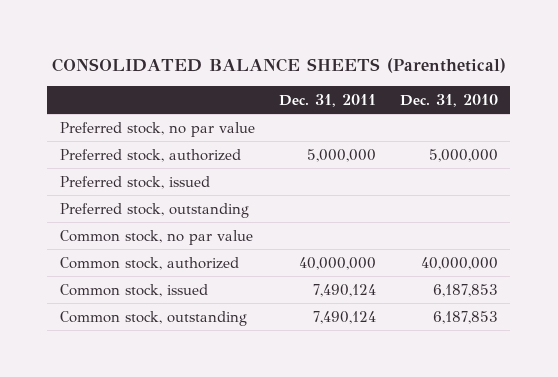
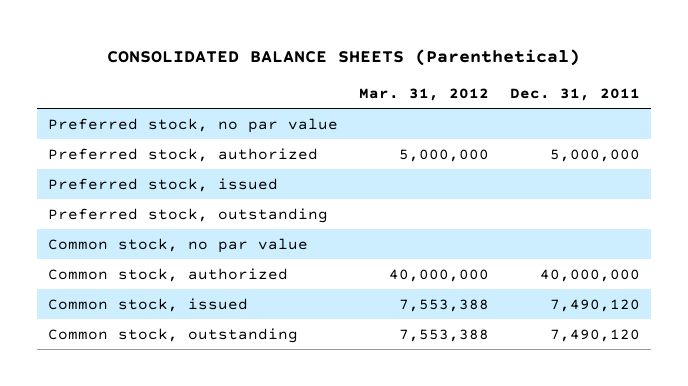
[400,93,499,107] Dec. 31, 2010 -> none
none -> [359,87,490,101] Mar. 31, 2012
[312,283,376,297] 7,490,124 -> [550,298,641,312] 7,490,120
[312,310,376,324] 7,490,124 -> [550,328,641,342] 7,490,120

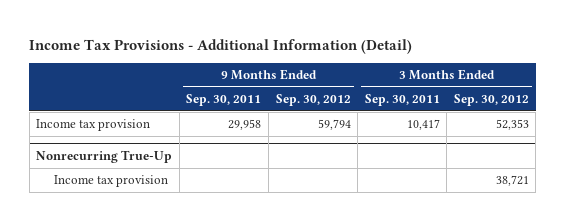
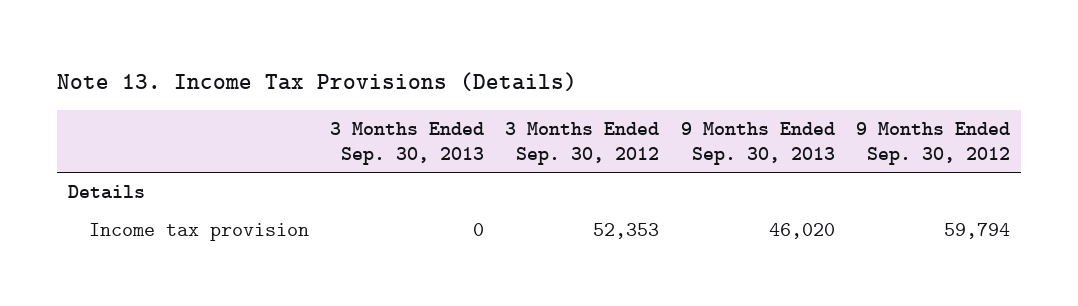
[29,38,413,54] Income Tax Provisions - Additional Information (Detail) -> [56,72,577,92] Note 13. Income Tax Provisions (Details)
[186,94,262,107] Sep. 30, 2011 -> none
[364,94,440,107] Sep. 30, 2011 -> none
none -> [330,122,485,165] 3 Months Ended Sep. 30, 2013
none -> [680,122,835,165] 9 Months Ended Sep. 30, 2013
none -> [67,185,145,200] Details
[36,150,173,164] Nonrecurring True-Up -> none
[54,175,169,188] Income tax provision -> none

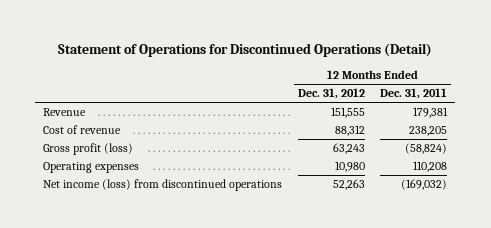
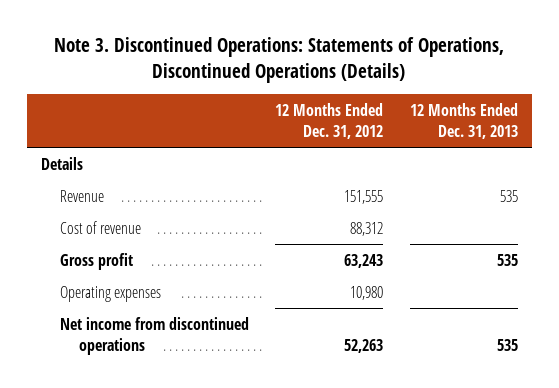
[58,43,433,58] Statement of Operations for Discontinued Operations (Detail) -> [54,37,505,83] Note 3. Discontinued Operations: Statements of Operations, Discontinued Operations (Details)
[380,88,448,100] Dec. 31, 2011 -> none
none -> [410,102,519,139] 12 Months Ended Dec. 31, 2013
none -> [40,156,83,170] Details
[43,143,134,156] Gross profit (loss) -> [59,252,133,270] Gross profit
[43,179,283,192] Net income (loss) from discontinued operations -> [59,316,249,355] Net income from discontinued operations

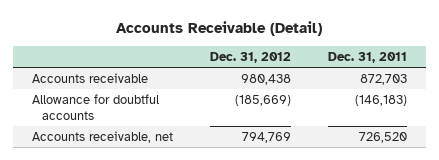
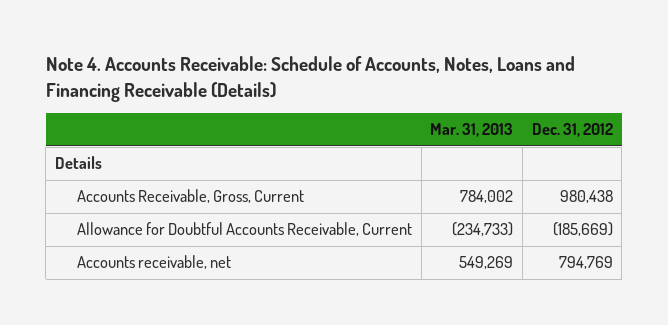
[116,21,323,37] Accounts Receivable (Detail) -> [45,56,575,102] Note 4. Accounts Receivable: Schedule of Accounts, Notes, Loans and Financing Receivable (Details)
[328,52,408,64] Dec. 31, 2011 -> none
none -> [430,123,514,138] Mar. 31, 2013
none -> [55,156,103,170] Details
[31,72,148,83] Accounts receivable -> [77,189,305,204] Accounts Receivable, Gross, Current
[31,93,159,121] Allowance for doubtful accounts -> [77,222,413,237] Allowance for Doubtful Accounts Receivable, Current

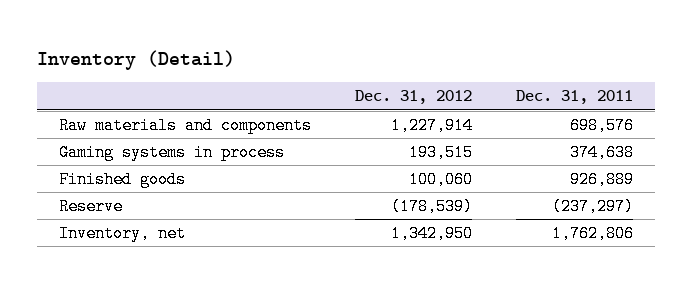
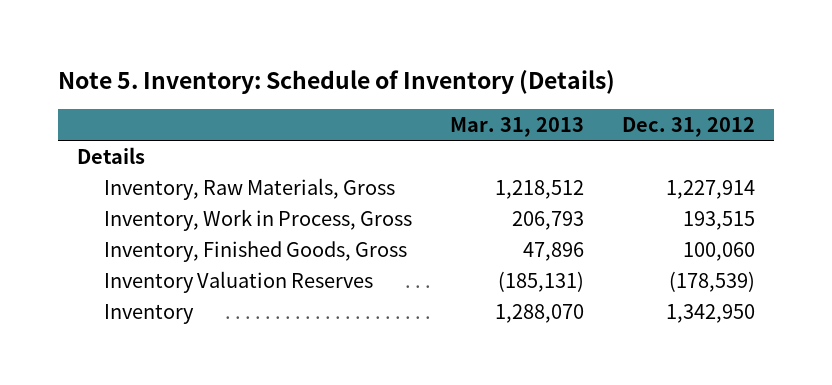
[37,49,236,70] Inventory (Detail) -> [58,70,616,95] Note 5. Inventory: Schedule of Inventory (Details)
[515,90,633,105] Dec. 31, 2011 -> none
none -> [449,117,584,138] Mar. 31, 2013
none -> [77,146,146,164] Details
[59,117,313,135] Raw materials and components -> [103,177,395,200] Inventory, Raw Materials, Gross
[59,144,286,162] Gaming systems in process -> [103,208,412,231] Inventory, Work in Process, Gross
[59,171,187,189] Finished goods -> [103,240,407,262] Inventory, Finished Goods, Gross
[59,198,124,216] Reserve -> [103,270,373,293] Inventory Valuation Reserves
[59,225,187,243] Inventory, net -> [103,303,194,324] Inventory

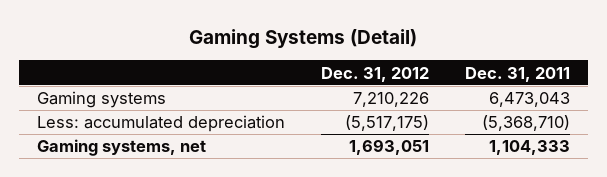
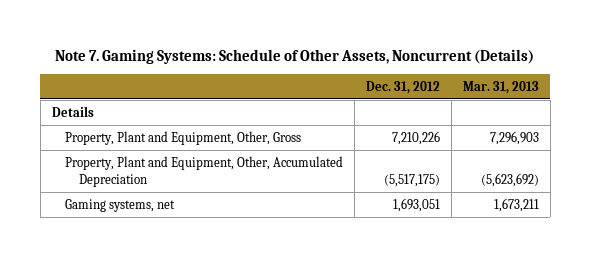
[189,29,418,50] Gaming Systems (Detail) -> [55,48,535,64] Note 7. Gaming Systems: Schedule of Other Assets, Noncurrent (Details)
[465,66,571,82] Dec. 31, 2011 -> none
none -> [462,80,539,94] Mar. 31, 2013
none -> [51,105,94,117] Details
[36,91,166,109] Gaming systems -> [65,130,302,145] Property, Plant and Equipment, Other, Gross
[36,115,285,133] Less: accumulated depreciation -> [65,155,344,187] Property, Plant and Equipment, Other, Accumulated Depreciation

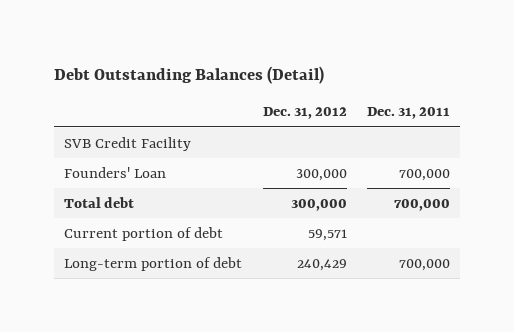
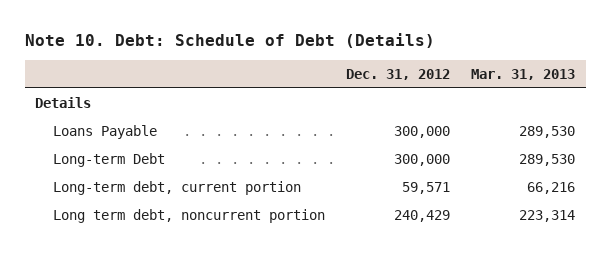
[54,66,325,85] Debt Outstanding Balances (Detail) -> [24,33,435,49] Note 10. Debt: Schedule of Debt (Details)
[367,107,451,120] Dec. 31, 2011 -> none
none -> [471,69,576,81] Mar. 31, 2013
[64,136,192,151] SVB Credit Facility -> none
none -> [35,96,92,108] Details
[64,166,167,178] Founders' Loan -> [52,124,157,139] Loans Payable
[64,196,135,208] Total debt -> [52,152,165,167] Long-term Debt
[64,226,224,241] Current portion of debt -> [52,180,301,195] Long-term debt, current portion
[64,256,243,271] Long-term portion of debt -> [52,208,325,223] Long term debt, noncurrent portion

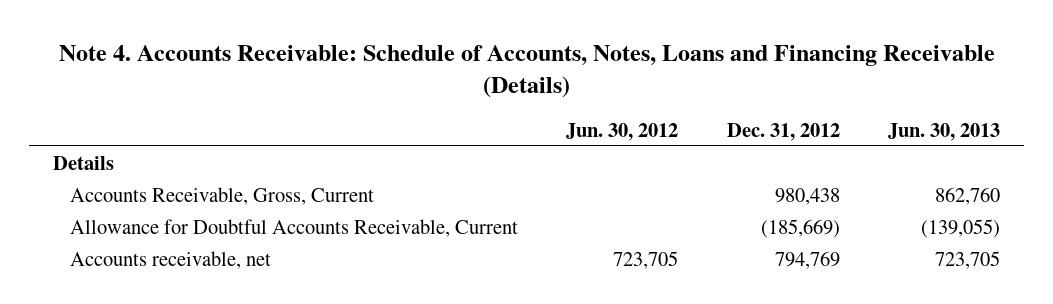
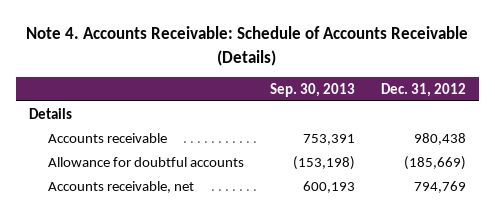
[58,45,995,99] Note 4. Accounts Receivable: Schedule of Accounts, Notes, Loans and Financing Receivable (Details) -> [26,26,469,66] Note 4. Accounts Receivable: Schedule of Accounts Receivable (Details)
[566,122,679,141] Jun. 30, 2012 -> none
[887,122,1000,141] Jun. 30, 2013 -> none
none -> [269,83,355,98] Sep. 30, 2013
[69,186,374,205] Accounts Receivable, Gross, Current -> [47,132,167,143] Accounts receivable
[69,218,518,237] Allowance for Doubtful Accounts Receivable, Current -> [47,156,244,167] Allowance for doubtful accounts

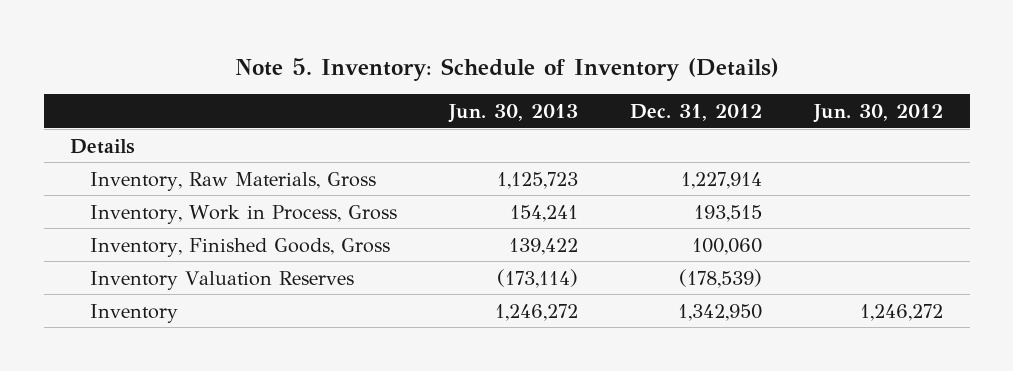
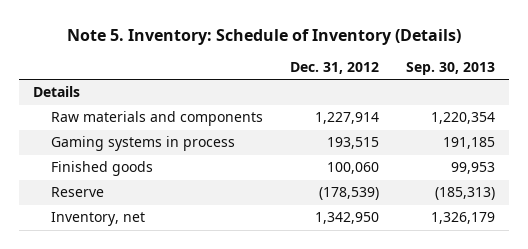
[448,103,579,123] Jun. 30, 2013 -> none
[813,103,944,123] Jun. 30, 2012 -> none
none -> [406,61,496,75] Sep. 30, 2013
[89,171,376,191] Inventory, Raw Materials, Gross -> [51,111,264,127] Raw materials and components
[89,204,397,224] Inventory, Work in Process, Gross -> [51,136,236,152] Gaming systems in process
[89,237,390,257] Inventory, Finished Goods, Gross -> [51,161,154,177] Finished goods
[89,270,354,290] Inventory Valuation Reserves -> [51,187,105,198] Reserve
[89,303,178,323] Inventory -> [51,212,146,227] Inventory, net

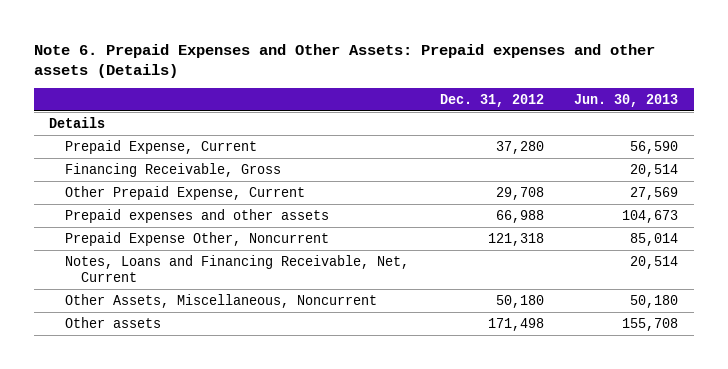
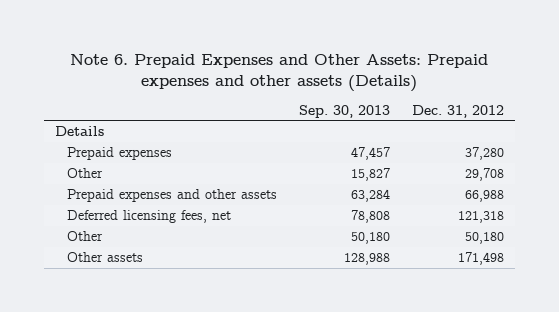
[574,94,679,108] Jun. 30, 2013 -> none
none -> [298,104,390,118] Sep. 30, 2013
[65,162,282,177] Financing Receivable, Gross -> none
[65,139,258,154] Prepaid Expense, Current -> [66,147,172,161] Prepaid expenses
[65,185,306,200] Other Prepaid Expense, Current -> [66,168,103,179] Other
[65,254,410,282] Notes, Loans and Financing Receivable, Net, Current -> none
[65,231,330,246] Prepaid Expense Other, Noncurrent -> [66,210,231,224] Deferred licensing fees, net
[65,293,378,308] Other Assets, Miscellaneous, Noncurrent -> [66,231,103,242] Other

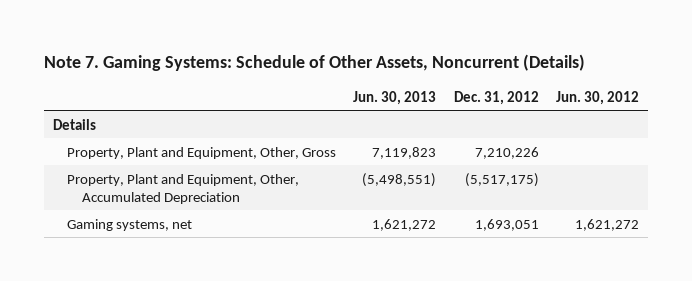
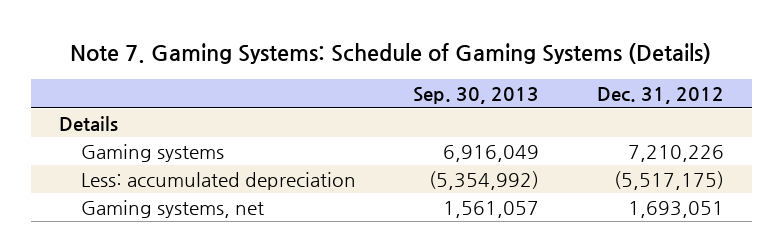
[44,53,586,71] Note 7. Gaming Systems: Schedule of Other Assets, Noncurrent (Details) -> [70,43,712,65] Note 7. Gaming Systems: Schedule of Gaming Systems (Details)
[353,90,437,105] Jun. 30, 2013 -> none
[555,90,639,105] Jun. 30, 2012 -> none
none -> [413,87,540,105] Sep. 30, 2013
[67,146,337,159] Property, Plant and Equipment, Other, Gross -> [81,143,225,162] Gaming systems
[67,173,300,204] Property, Plant and Equipment, Other, Accumulated Depreciation -> [81,171,357,190] Less: accumulated depreciation

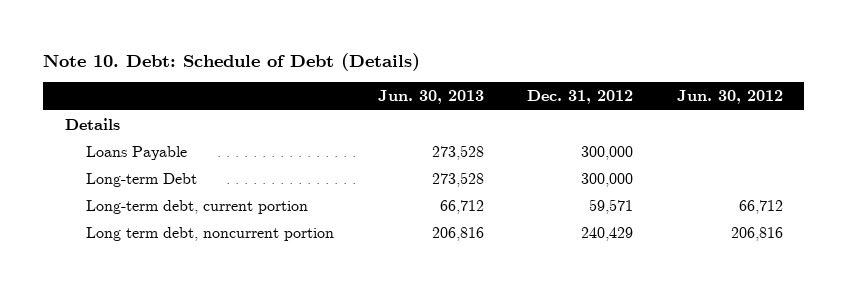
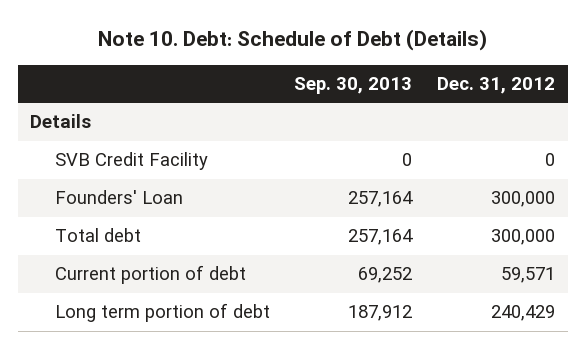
[377,90,484,105] Jun. 30, 2013 -> none
[676,90,783,105] Jun. 30, 2012 -> none
none -> [294,77,413,95] Sep. 30, 2013
none -> [54,152,208,171] SVB Credit Facility
[86,145,188,160] Loans Payable -> [54,190,183,205] Founders' Loan
[86,172,198,187] Long-term Debt -> [54,228,141,243] Total debt
[86,199,309,214] Long-term debt, current portion -> [54,265,246,285] Current portion of debt
[86,226,335,241] Long term debt, noncurrent portion -> [54,303,270,323] Long term portion of debt

